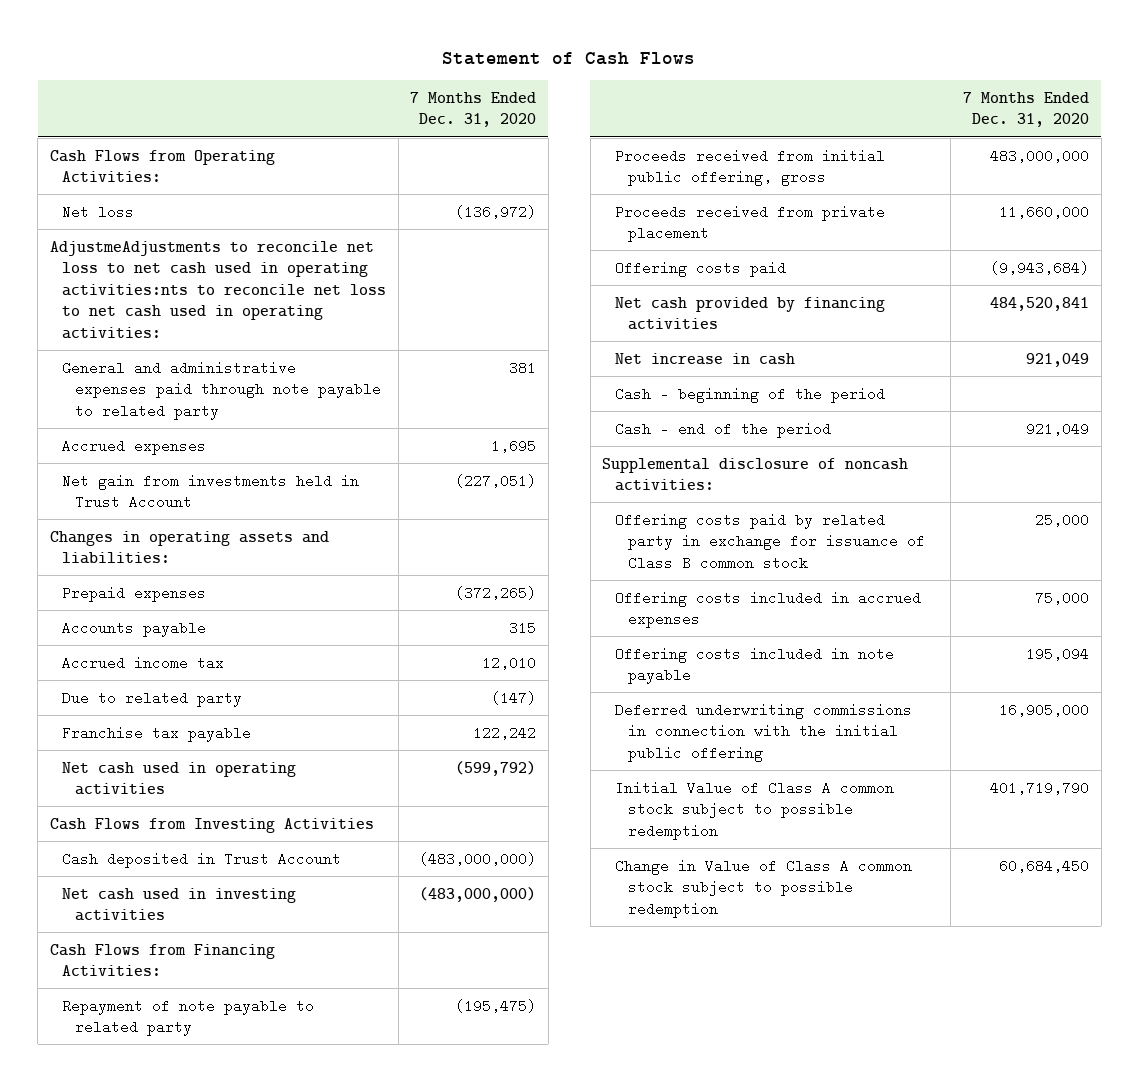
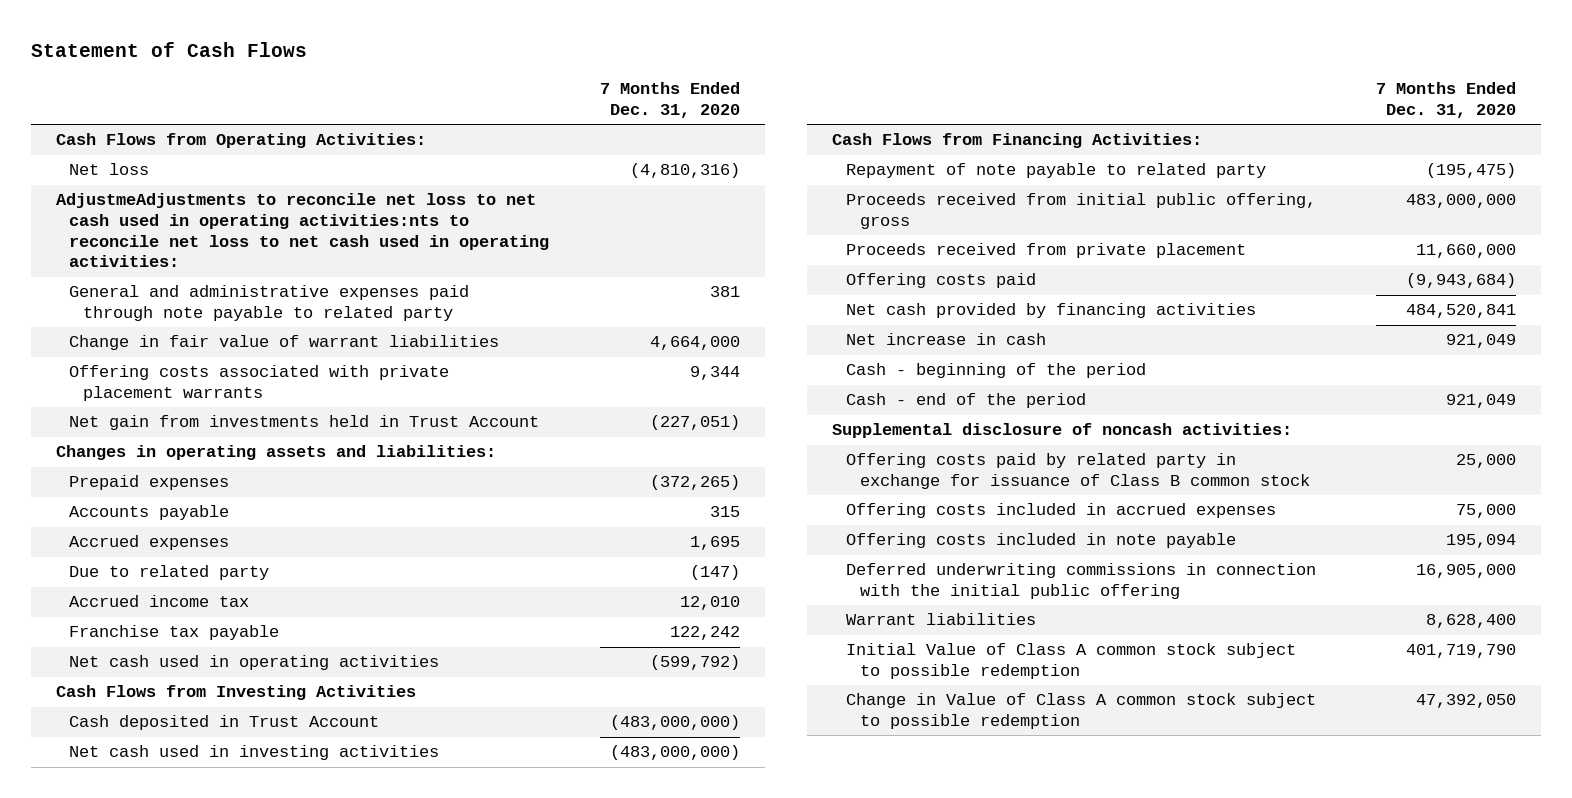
[455,204,537,219] (136,972) -> [629,163,740,179] (4,810,316)
none -> [69,335,500,351] Change in fair value of warrant liabilities
none -> [69,365,450,402] Offering costs associated with private placement warrants
[62,438,207,455] Accrued expenses -> [69,535,230,551] Accrued expenses
[62,655,225,670] Accrued income tax -> [69,595,250,608] Accrued income tax
none -> [846,613,1037,626] Warrant liabilities
[998,858,1089,873] 60,684,450 -> [1416,694,1517,709] 47,392,050

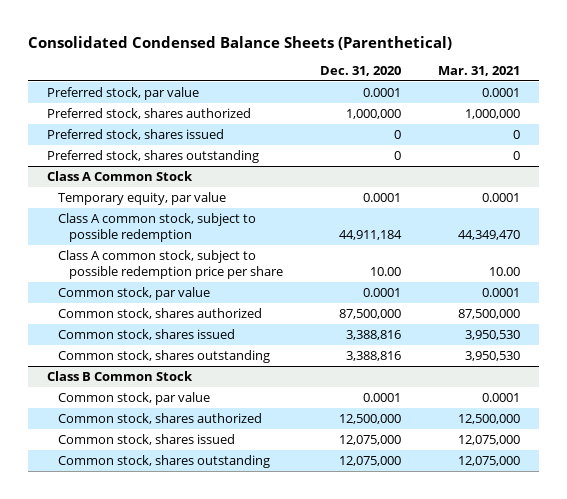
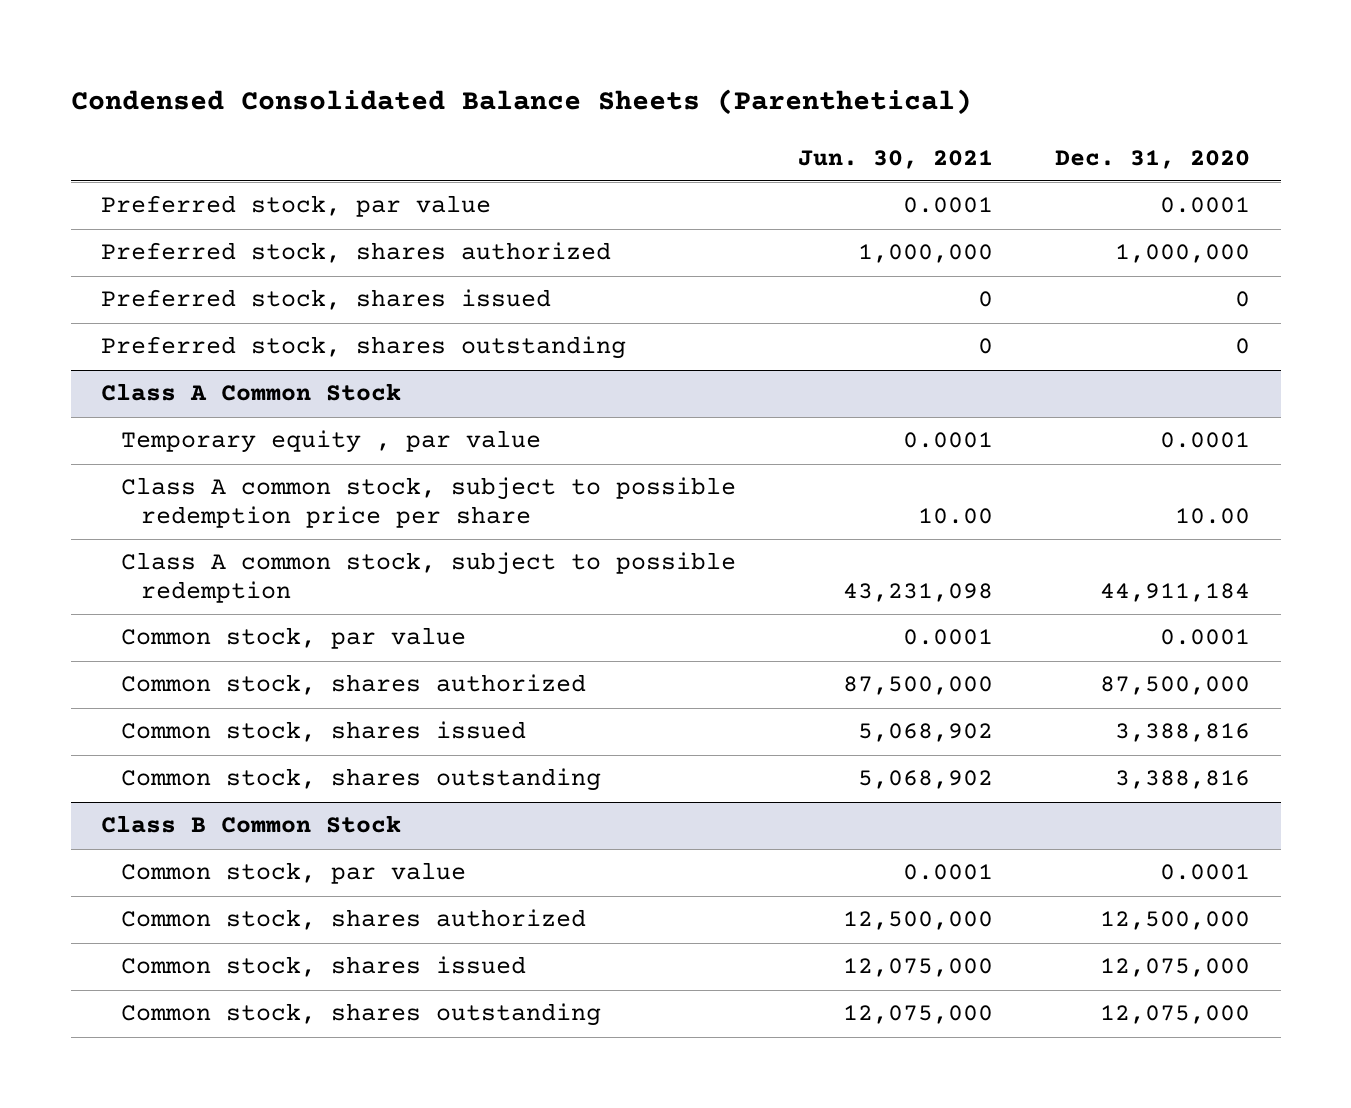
[28,35,453,50] Consolidated Condensed Balance Sheets (Parenthetical) -> [70,89,972,116] Condensed Consolidated Balance Sheets (Parenthetical)
[437,65,520,76] Mar. 31, 2021 -> none
none -> [798,149,994,169] Jun. 30, 2021
[57,191,226,205] Temporary equity, par value -> [121,430,542,454] Temporary equity , par value
[57,212,256,242] Class A common stock, subject to possible redemption -> [121,552,737,604] Class A common stock, subject to possible redemption

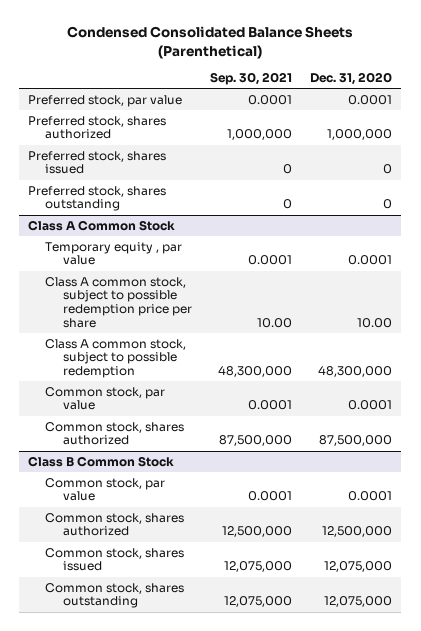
[798,149,994,169] Jun. 30, 2021 -> none
none -> [209,72,292,86] Sep. 30, 2021
[1099,583,1250,603] 44,911,184 -> [318,366,393,378] 48,300,000
[121,721,527,743] Common stock, shares issued -> none
[121,768,602,792] Common stock, shares outstanding -> none

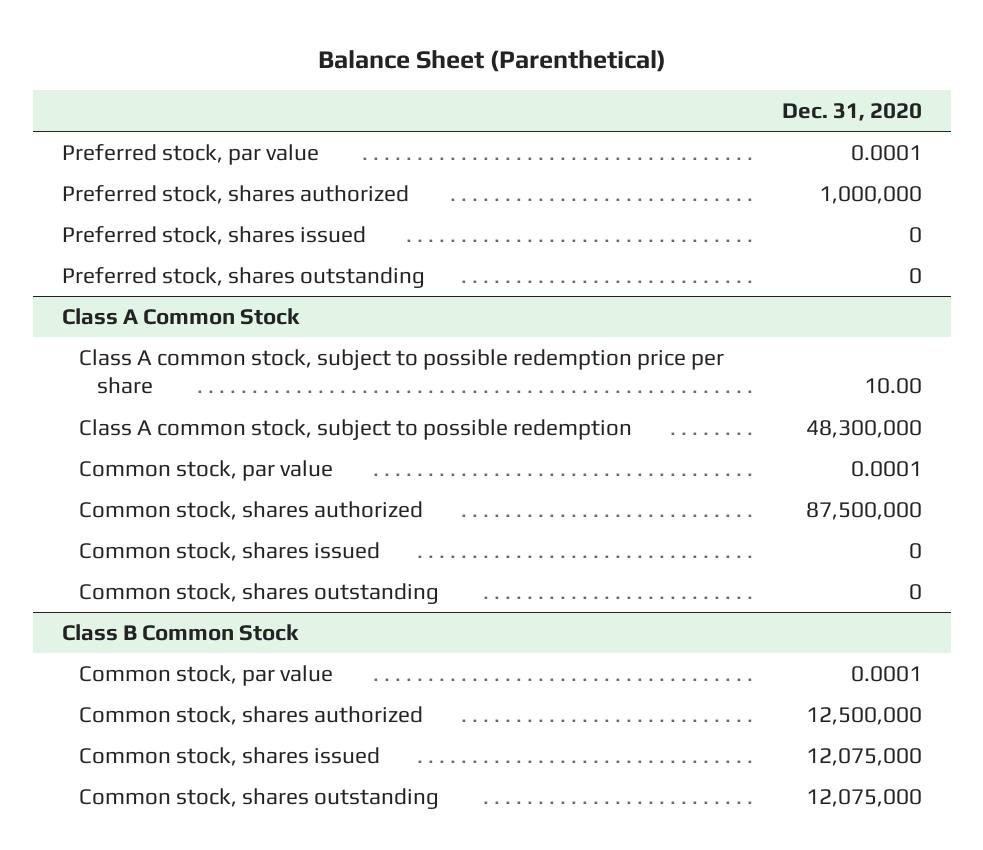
[67,26,354,59] Condensed Consolidated Balance Sheets (Parenthetical) -> [317,49,666,72] Balance Sheet (Parenthetical)
[209,72,292,86] Sep. 30, 2021 -> none
[45,241,183,266] Temporary equity , par value -> none
none -> [79,541,381,561] Common stock, shares issued
none -> [79,582,440,604] Common stock, shares outstanding

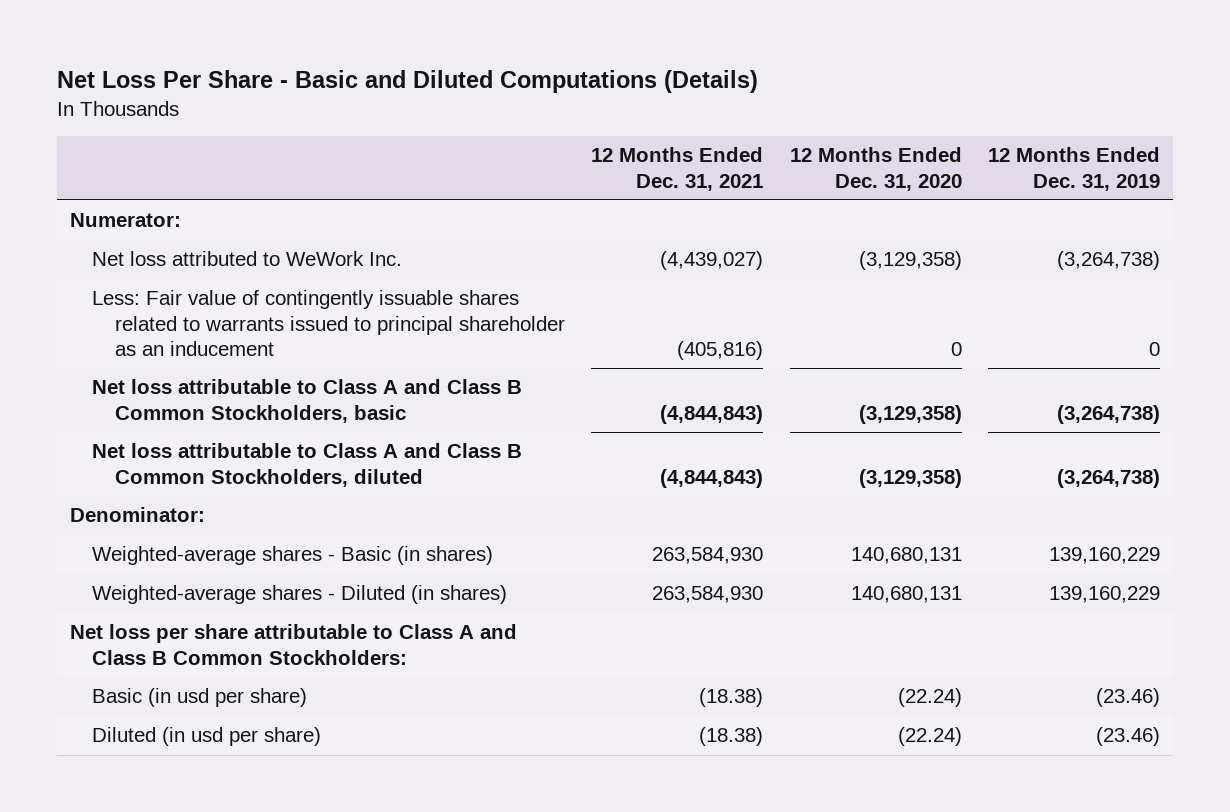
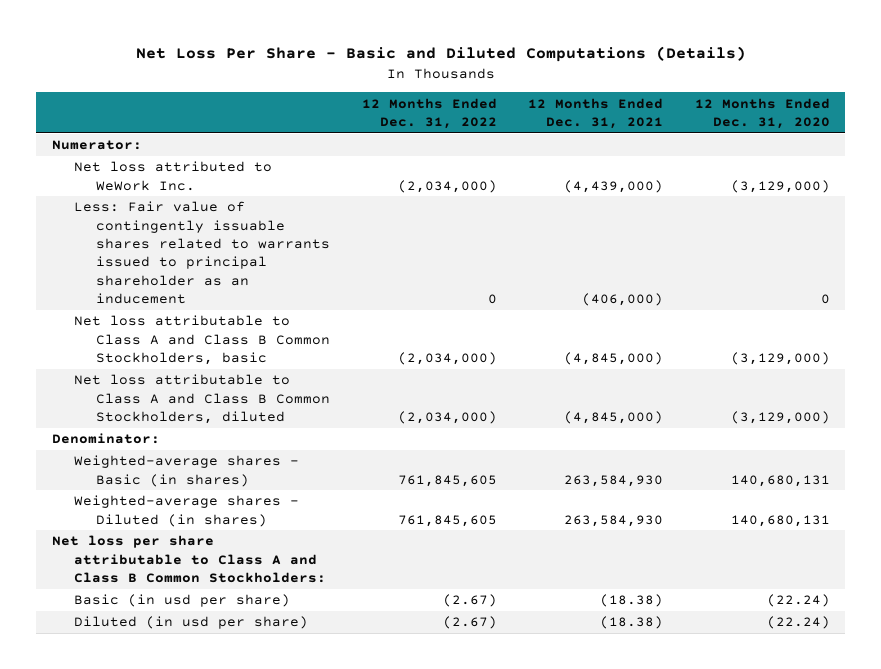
[988,147,1161,191] 12 Months Ended Dec. 31, 2019 -> none
none -> [361,97,497,130] 12 Months Ended Dec. 31, 2022
[660,251,764,271] (4,439,027) -> [564,179,664,193] (4,439,000)
[858,251,962,271] (3,129,358) -> [730,179,830,193] (3,129,000)
[677,340,764,360] (405,816) -> [582,293,664,307] (406,000)
[660,404,764,424] (4,844,843) -> [564,352,664,366] (4,845,000)
[858,404,962,424] (3,129,358) -> [730,352,830,366] (3,129,000)
[660,468,764,488] (4,844,843) -> [564,411,664,425] (4,845,000)
[858,468,962,488] (3,129,358) -> [730,411,830,425] (3,129,000)

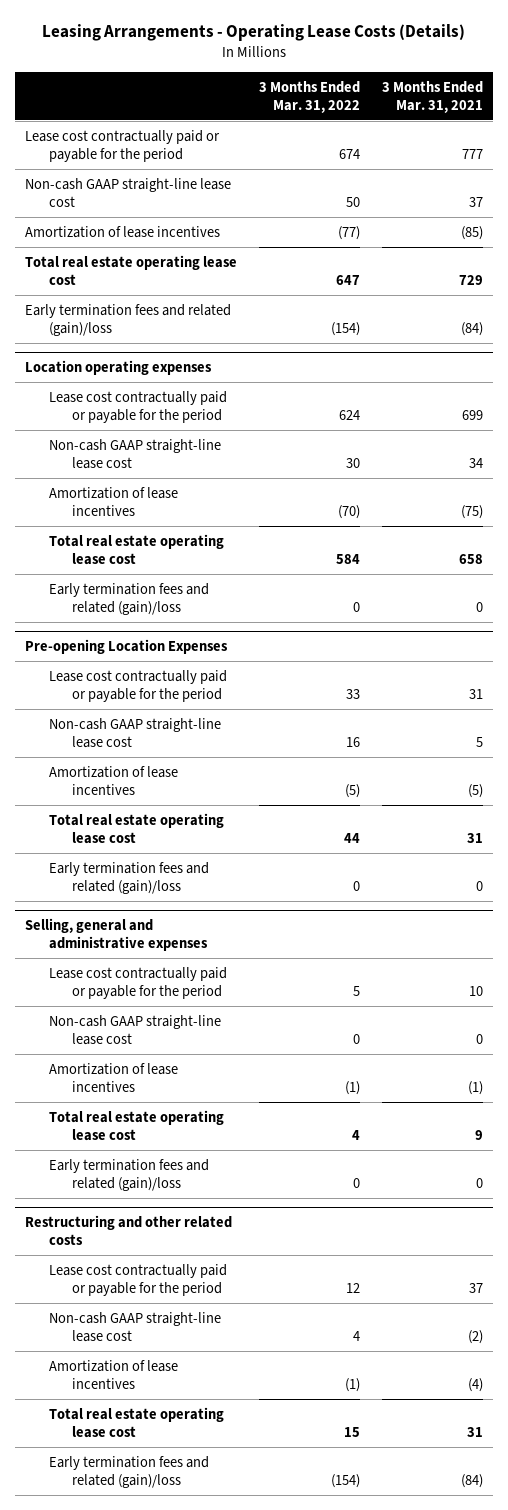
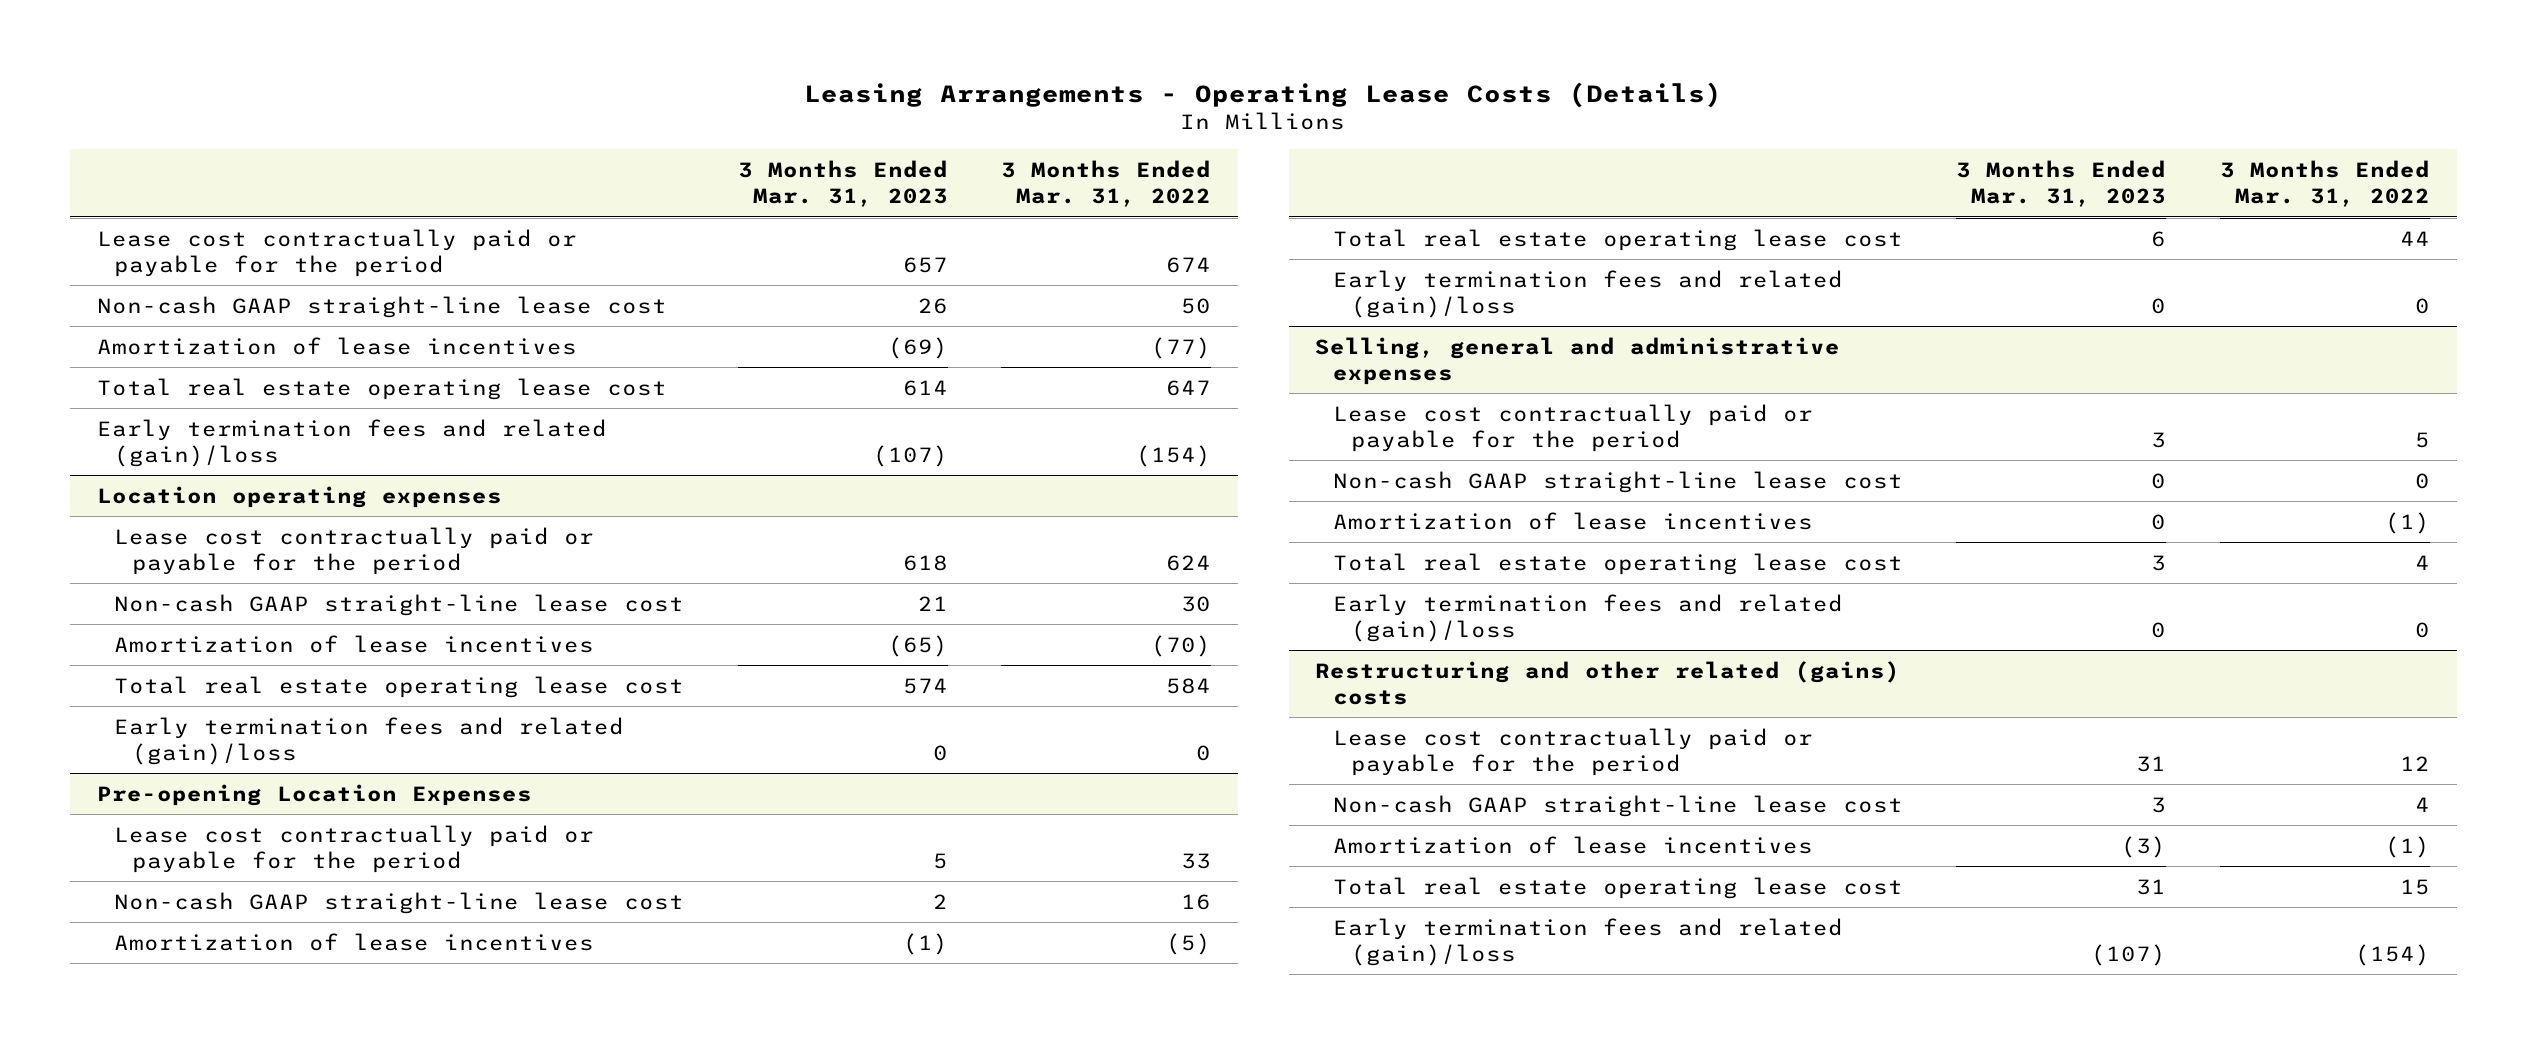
[381,80,483,114] 3 Months Ended Mar. 31, 2021 -> none
none -> [737,160,948,208] 3 Months Ended Mar. 31, 2023
[25,1214,233,1246] Restructuring and other related costs -> [1315,660,1901,705] Restructuring and other related (gains) costs

